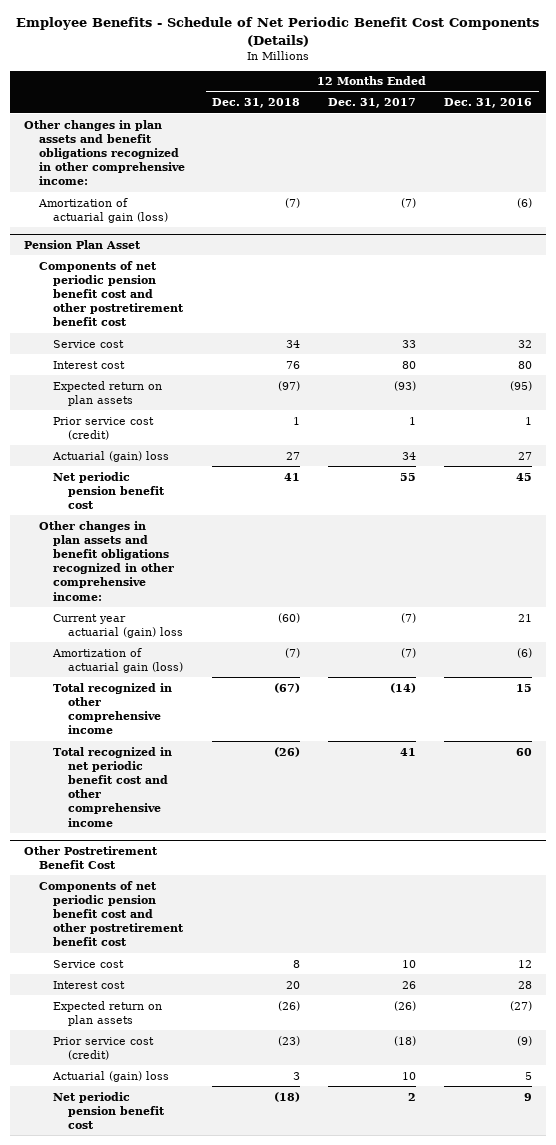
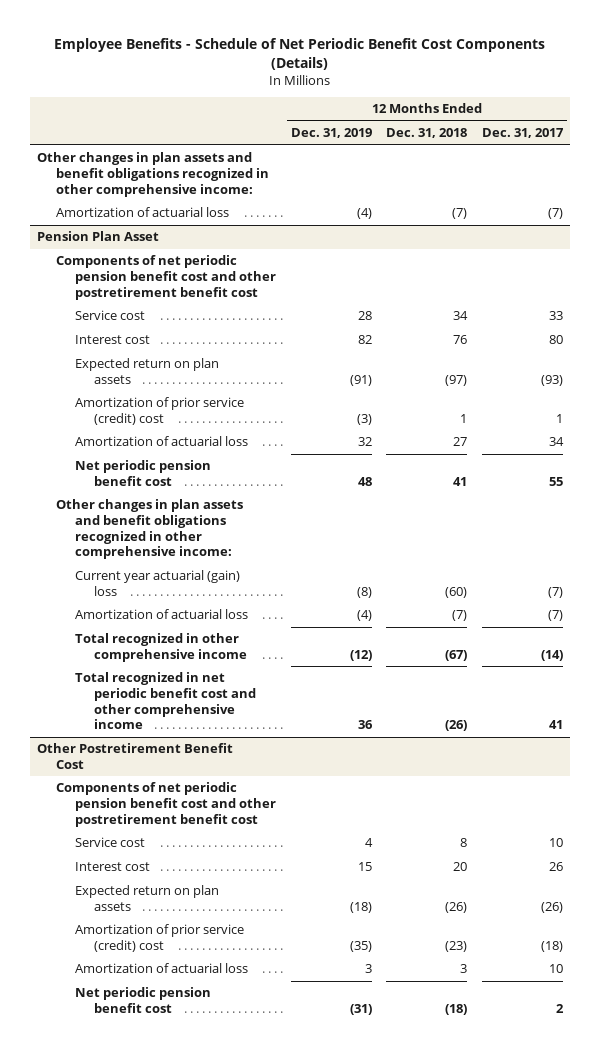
[444,98,533,109] Dec. 31, 2016 -> none
none -> [290,128,372,139] Dec. 31, 2019
[37,197,169,223] Amortization of actuarial gain (loss) -> [55,207,229,218] Amortization of actuarial loss
[53,416,155,440] Prior service cost (credit) -> [74,397,244,425] Amortization of prior service (credit) cost
[52,450,170,462] Actuarial (gain) loss -> [74,436,248,447] Amortization of actuarial loss
[52,647,184,673] Amortization of actuarial gain (loss) -> [74,609,248,620] Amortization of actuarial loss
[53,1036,155,1060] Prior service cost (credit) -> [74,924,244,952] Amortization of prior service (credit) cost
[52,1070,170,1082] Actuarial (gain) loss -> [74,963,248,974] Amortization of actuarial loss

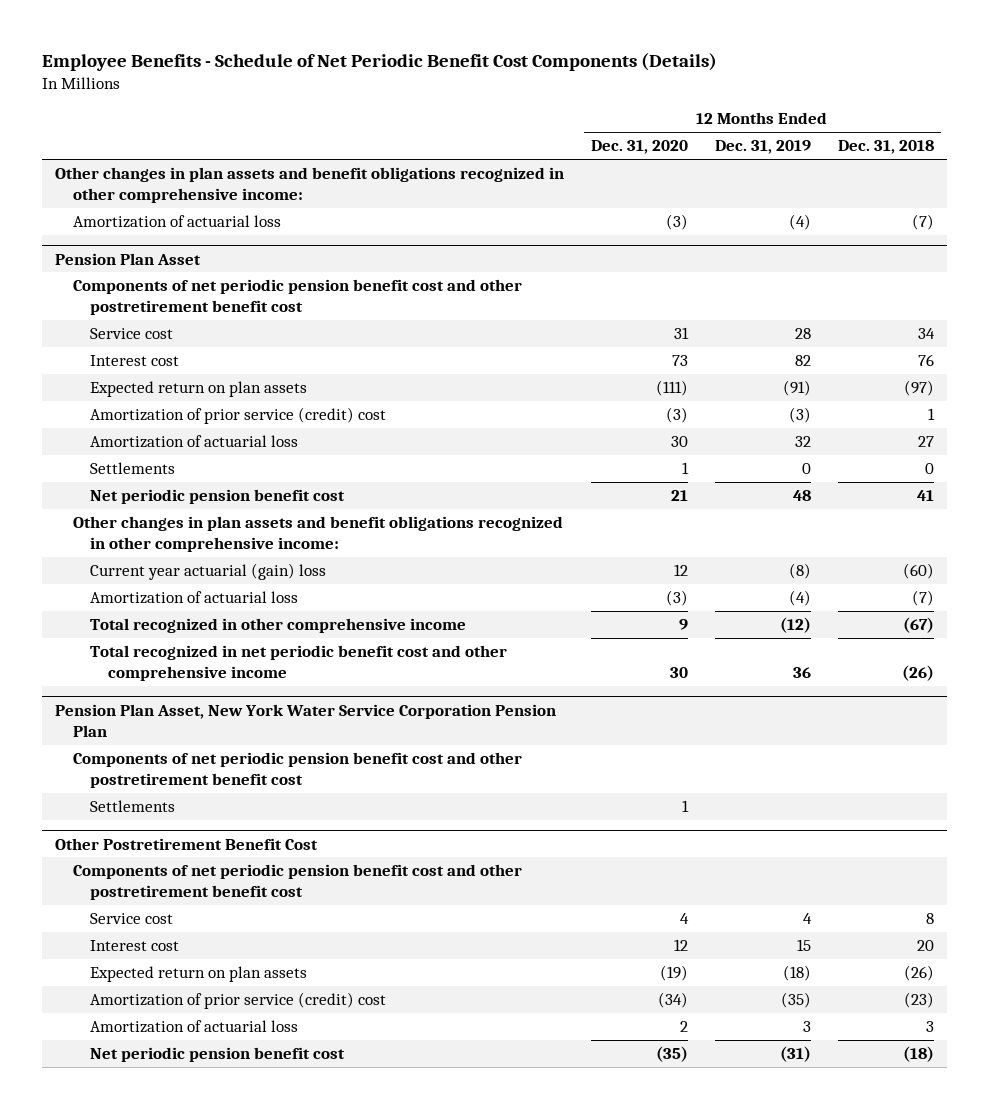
[482,128,565,139] Dec. 31, 2017 -> none
none -> [591,140,689,155] Dec. 31, 2020
none -> [90,461,176,474] Settlements
none -> [55,703,557,737] Pension Plan Asset, New York Water Service Corporation Pension Plan
none -> [72,751,522,789] Components of net periodic pension benefit cost and other postretirement benefit cost
none -> [90,799,176,812] Settlements

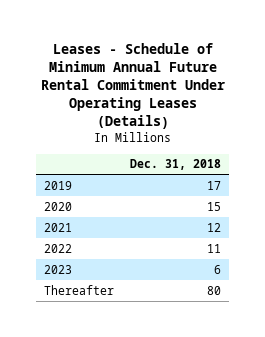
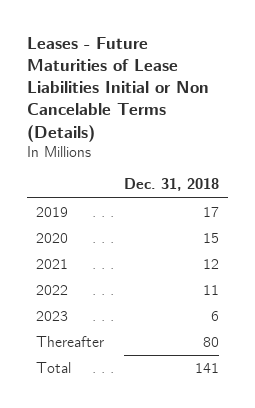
[40,43,225,130] Leases - Schedule of Minimum Annual Future Rental Commitment Under Operating Leases (Details) -> [26,36,209,142] Leases - Future Maturities of Lease Liabilities Initial or Non Cancelable Terms (Details)
none -> [36,362,72,374] Total

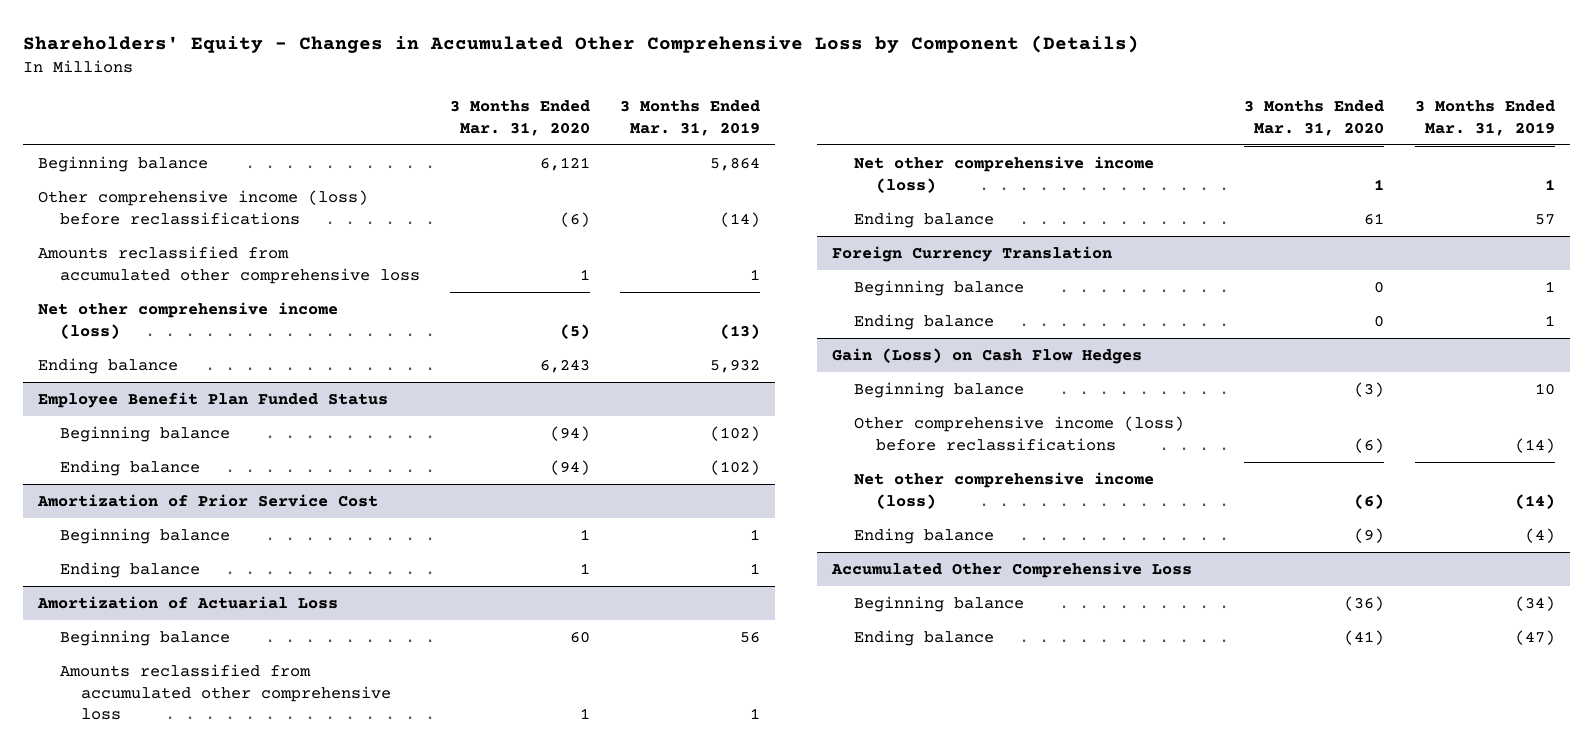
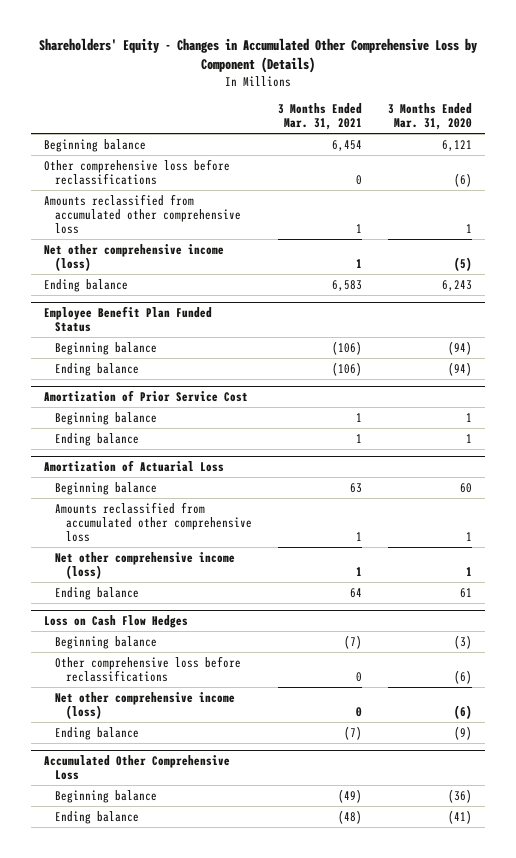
[619,100,760,136] 3 Months Ended Mar. 31, 2019 -> none
none -> [277,102,362,130] 3 Months Ended Mar. 31, 2021
[37,190,368,225] Other comprehensive income (loss) before reclassifications -> [43,158,230,185] Other comprehensive loss before reclassifications
[832,246,1113,263] Foreign Currency Translation -> none
[854,280,1025,297] Beginning balance -> none
[854,314,995,331] Ending balance -> none
[832,348,1143,365] Gain (Loss) on Cash Flow Hedges -> [43,614,188,628] Loss on Cash Flow Hedges
[854,416,1185,451] Other comprehensive income (loss) before reclassifications -> [54,655,241,682] Other comprehensive loss before reclassifications

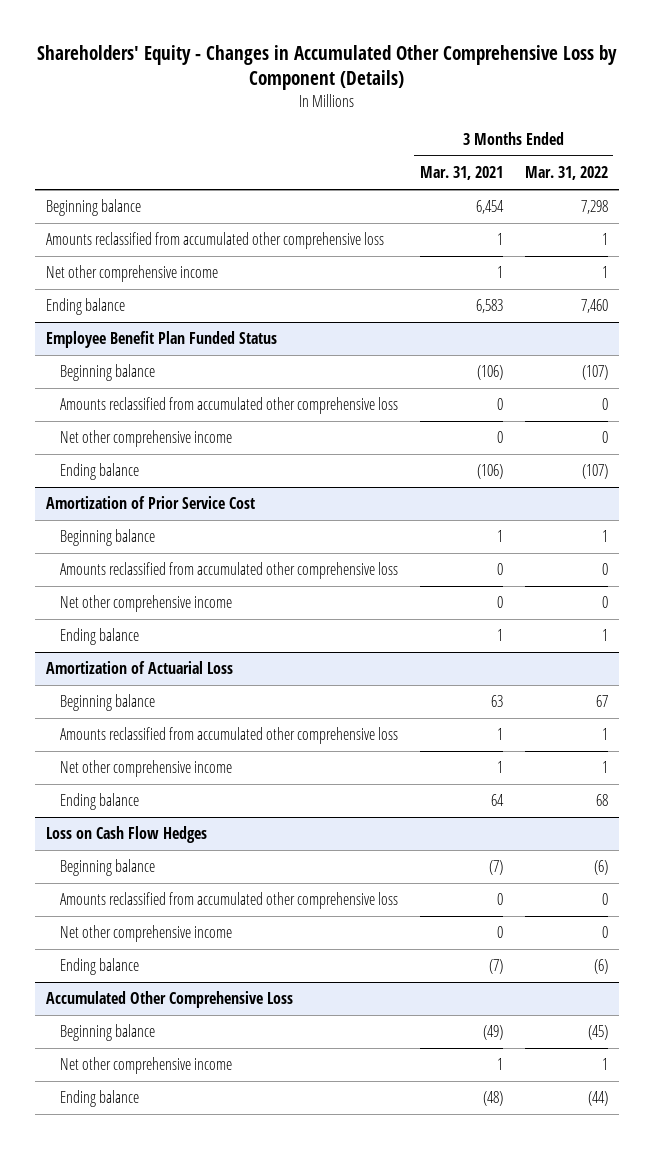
[387,102,472,130] 3 Months Ended Mar. 31, 2020 -> none
none -> [524,166,608,181] Mar. 31, 2022
[43,158,230,185] Other comprehensive loss before reclassifications -> none
[43,243,224,271] Net other comprehensive income (loss) -> [45,265,218,283] Net other comprehensive income
none -> [59,397,398,415] Amounts reclassified from accumulated other comprehensive loss
none -> [59,430,232,448] Net other comprehensive income
none -> [59,562,398,580] Amounts reclassified from accumulated other comprehensive loss
none -> [59,595,232,613] Net other comprehensive income
[54,551,235,579] Net other comprehensive income (loss) -> [59,760,232,778] Net other comprehensive income
[54,655,241,682] Other comprehensive loss before reclassifications -> none
none -> [59,892,398,910] Amounts reclassified from accumulated other comprehensive loss
[54,691,235,719] Net other comprehensive income (loss) -> [59,925,232,943] Net other comprehensive income
none -> [59,1057,232,1075] Net other comprehensive income

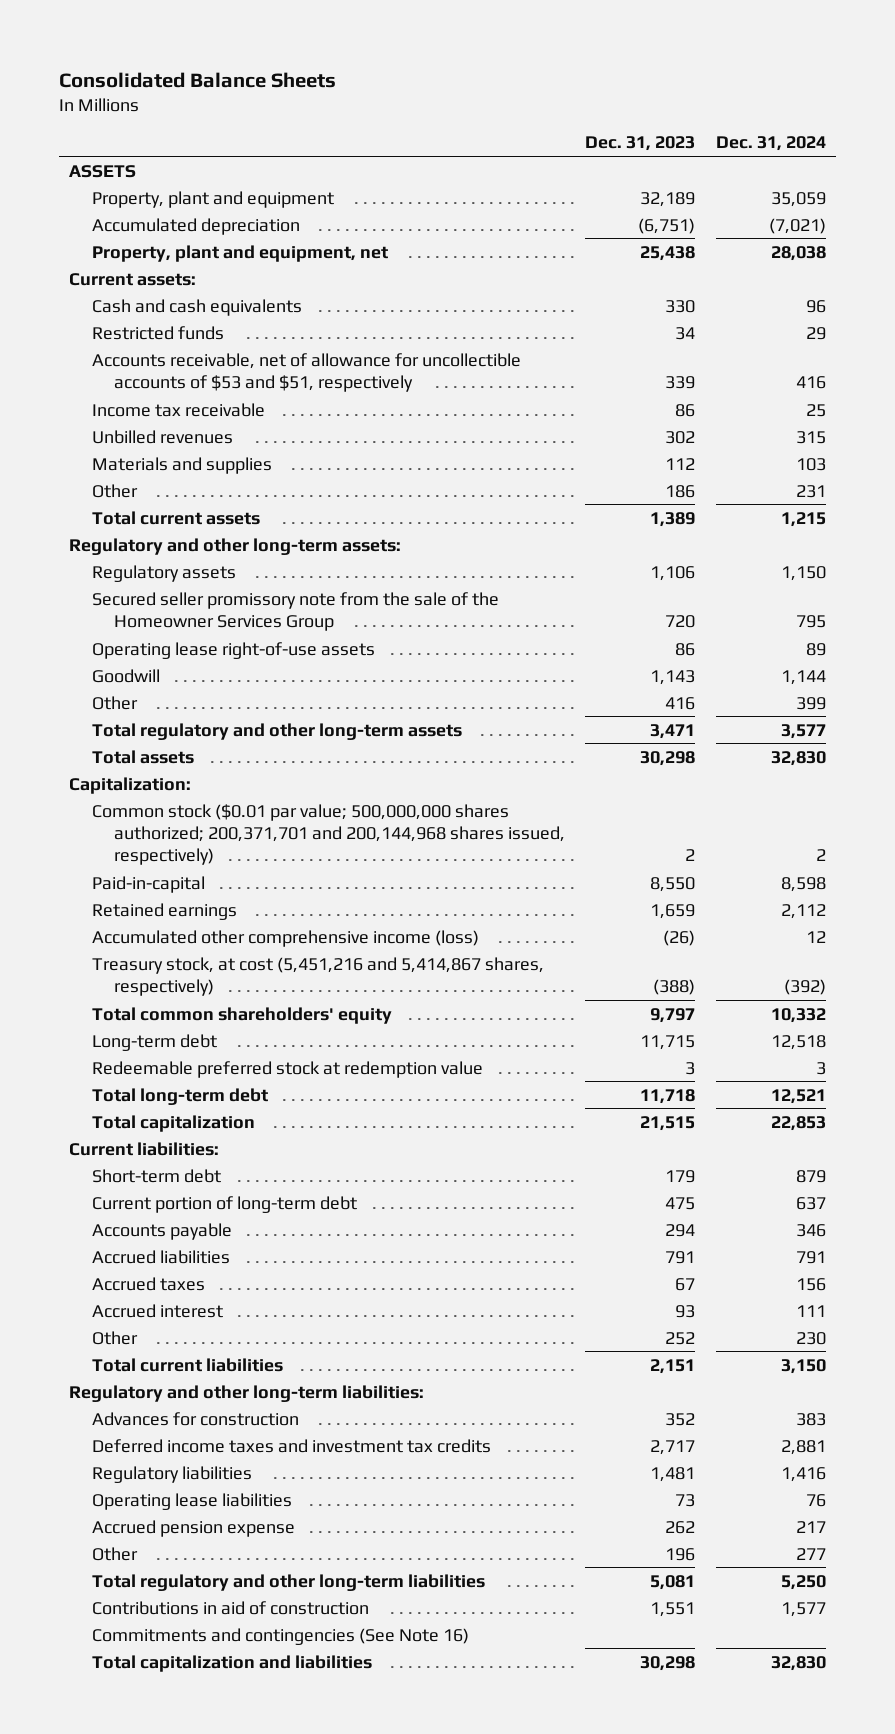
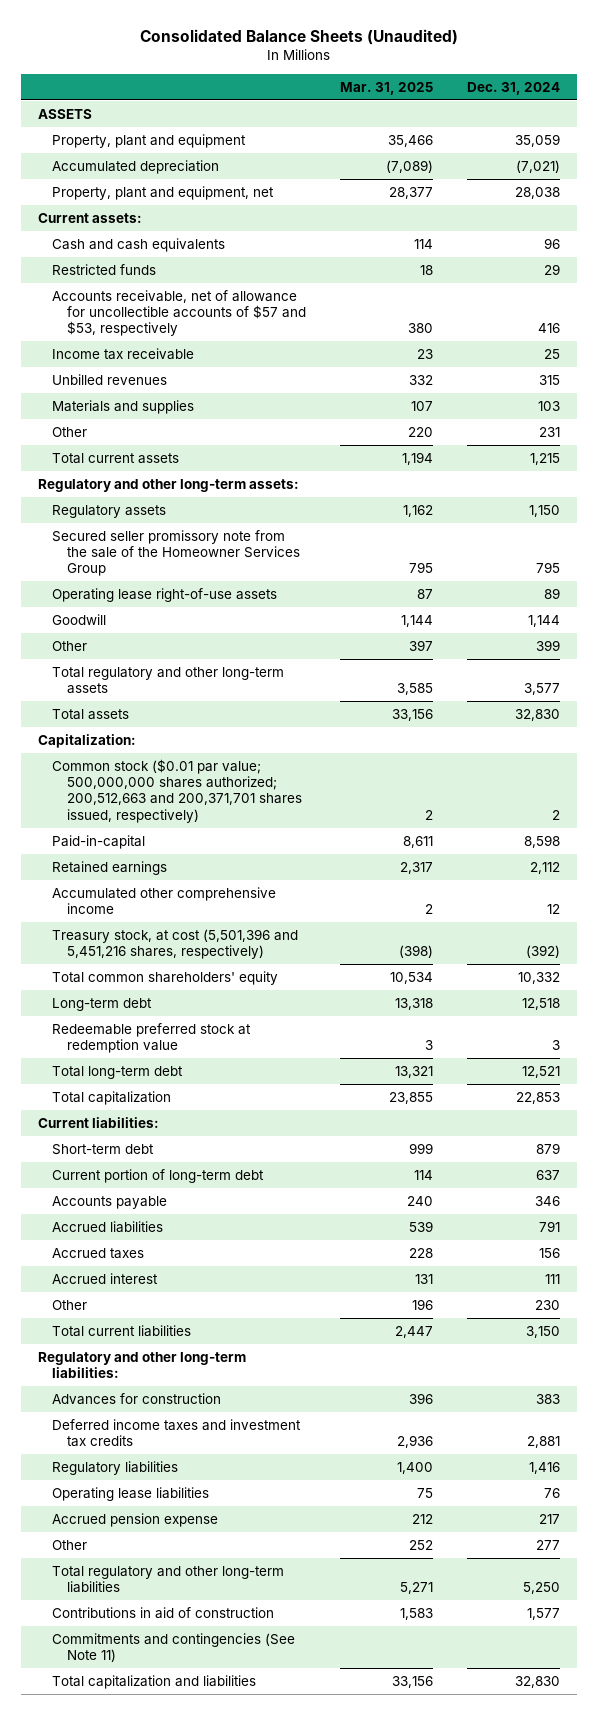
[59,71,337,88] Consolidated Balance Sheets -> [140,29,459,46] Consolidated Balance Sheets (Unaudited)
[585,136,696,152] Dec. 31, 2023 -> none
none -> [339,81,433,95] Mar. 31, 2025
[91,352,521,392] Accounts receivable, net of allowance for uncollectible accounts of $53 and $51, respectively -> [52,289,306,337] Accounts receivable, net of allowance for uncollectible accounts of $57 and $53, respectively
[91,803,565,866] Common stock ($0.01 par value; 500,000,000 shares authorized; 200,371,701 and 200,144,968 shares issued, respectively) -> [52,758,302,823] Common stock ($0.01 par value; 500,000,000 shares authorized; 200,512,663 and 200,371,701 shares issued, respectively)
[91,929,479,947] Accumulated other comprehensive income (loss) -> [52,886,277,915] Accumulated other comprehensive income
[91,956,544,996] Treasury stock, at cost (5,451,216 and 5,414,867 shares, respectively) -> [52,928,299,960] Treasury stock, at cost (5,501,396 and 5,451,216 shares, respectively)
[91,1627,469,1645] Commitments and contingencies (See Note 16) -> [52,1632,296,1663] Commitments and contingencies (See Note 11)

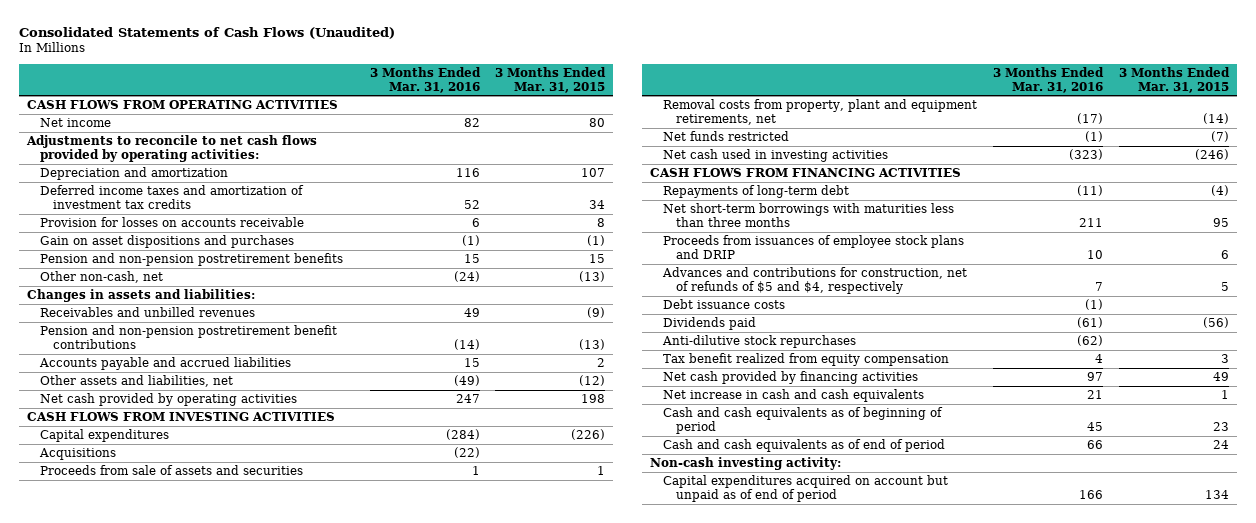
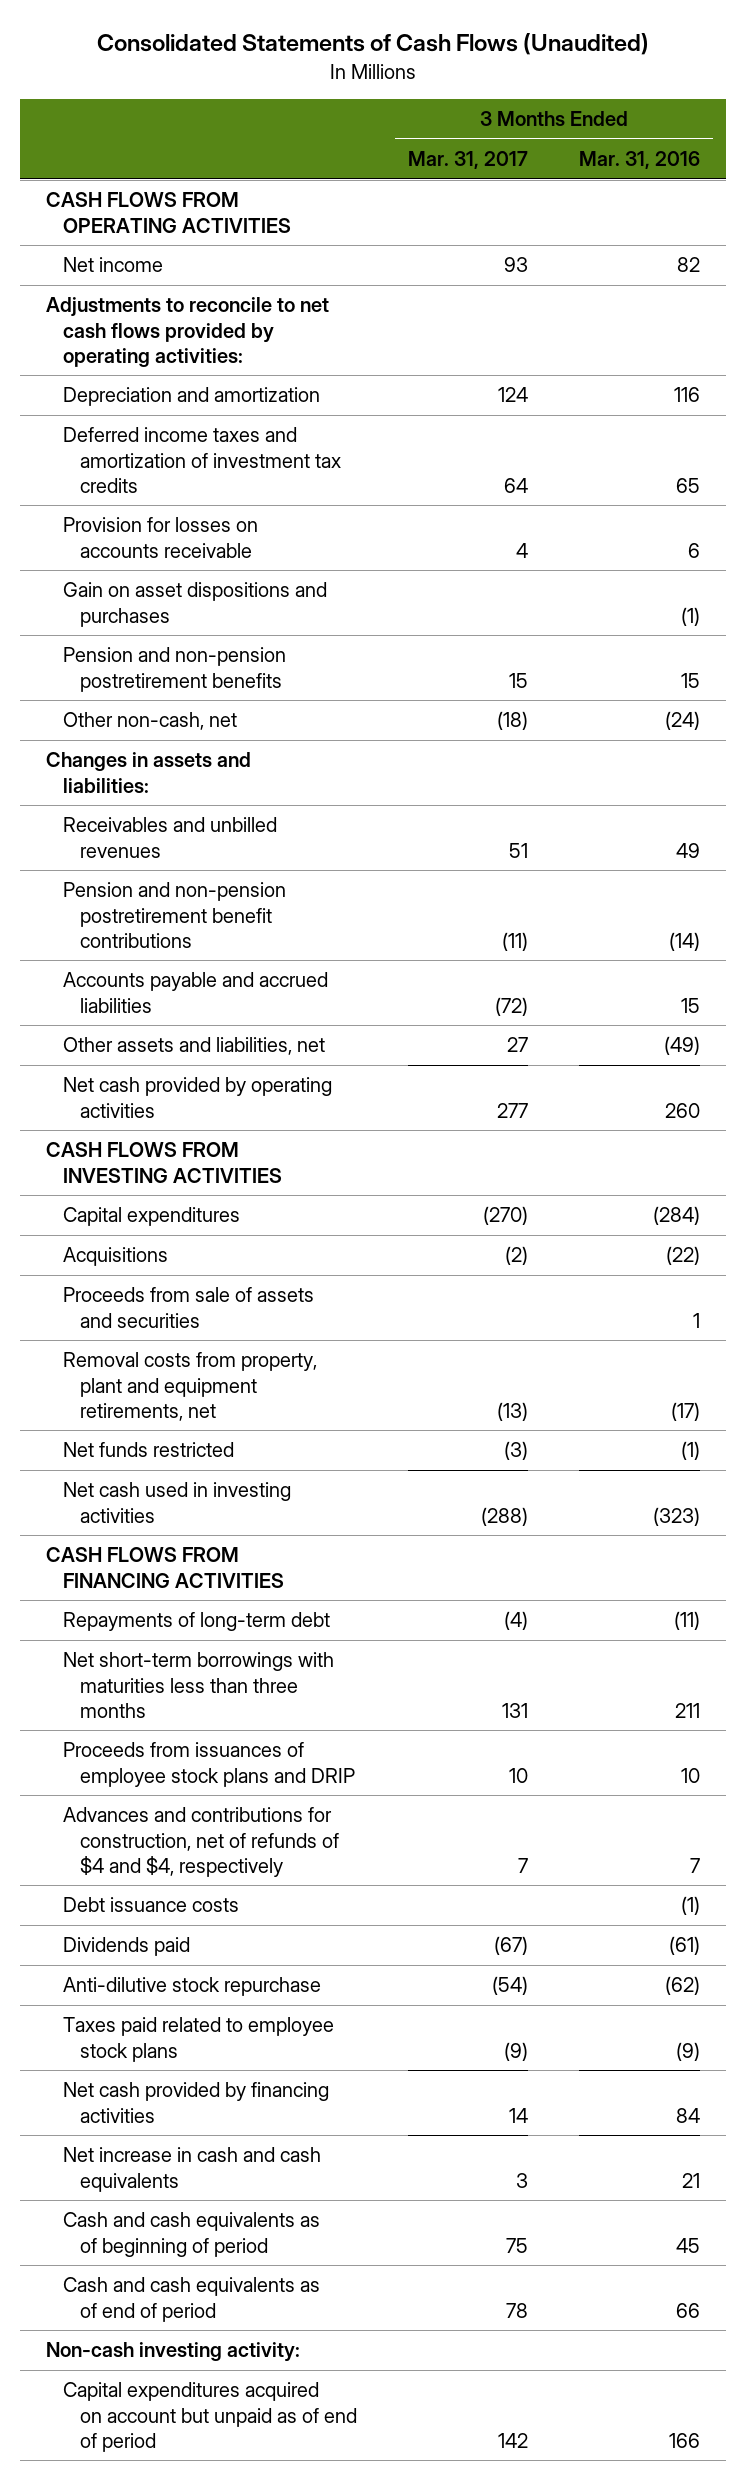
[495,66,607,93] 3 Months Ended Mar. 31, 2015 -> none
none -> [408,151,529,170] Mar. 31, 2017
[463,199,480,209] 52 -> [676,477,701,493] 65
[455,394,480,404] 247 -> [665,1102,701,1118] 260
[662,267,968,294] Advances and contributions for construction, net of refunds of $5 and $4, respectively -> [62,1807,340,1877] Advances and contributions for construction, net of refunds of $4 and $4, respectively
[663,353,950,367] Tax benefit realized from equity compensation -> none
[662,335,857,349] Anti-dilutive stock repurchases -> [62,1977,321,1997] Anti-dilutive stock repurchase
none -> [62,2017,334,2062] Taxes paid related to employee stock plans
[1086,372,1103,382] 97 -> [676,2107,701,2123] 84

